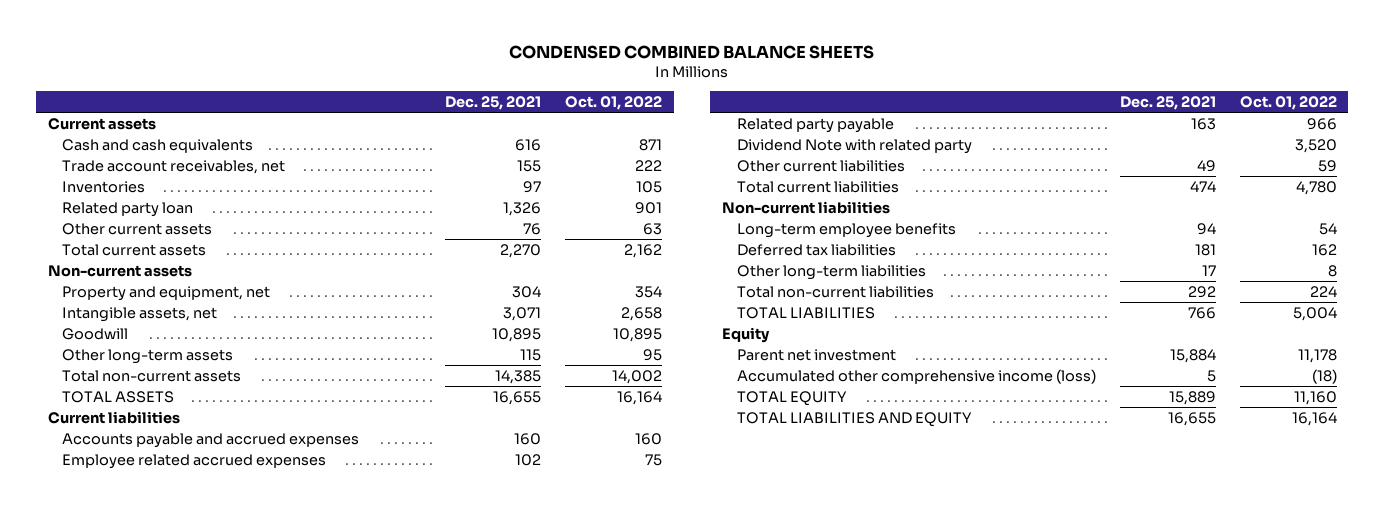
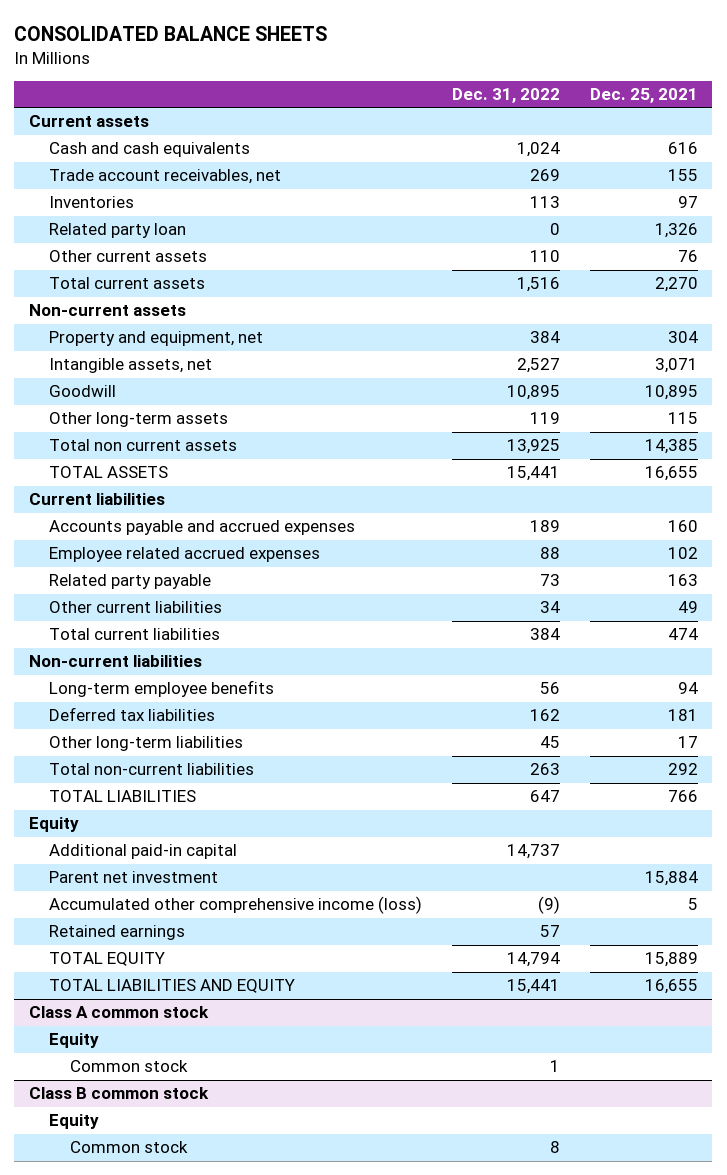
[509,44,875,59] CONDENSED COMBINED BALANCE SHEETS -> [14,25,328,41] CONSOLIDATED BALANCE SHEETS
[565,96,663,111] Oct. 01, 2022 -> none
none -> [452,88,561,104] Dec. 31, 2022
[62,369,242,382] Total non-current assets -> [49,439,238,452] Total non current assets
[736,138,972,154] Dividend Note with related party -> none
none -> [49,844,238,860] Additional paid-in capital
none -> [49,925,186,941] Retained earnings
none -> [29,1006,210,1019] Class A common stock
none -> [49,1033,100,1049] Equity
none -> [69,1060,188,1073] Common stock
none -> [29,1087,210,1100] Class B common stock
none -> [49,1114,100,1130] Equity
none -> [69,1141,188,1154] Common stock

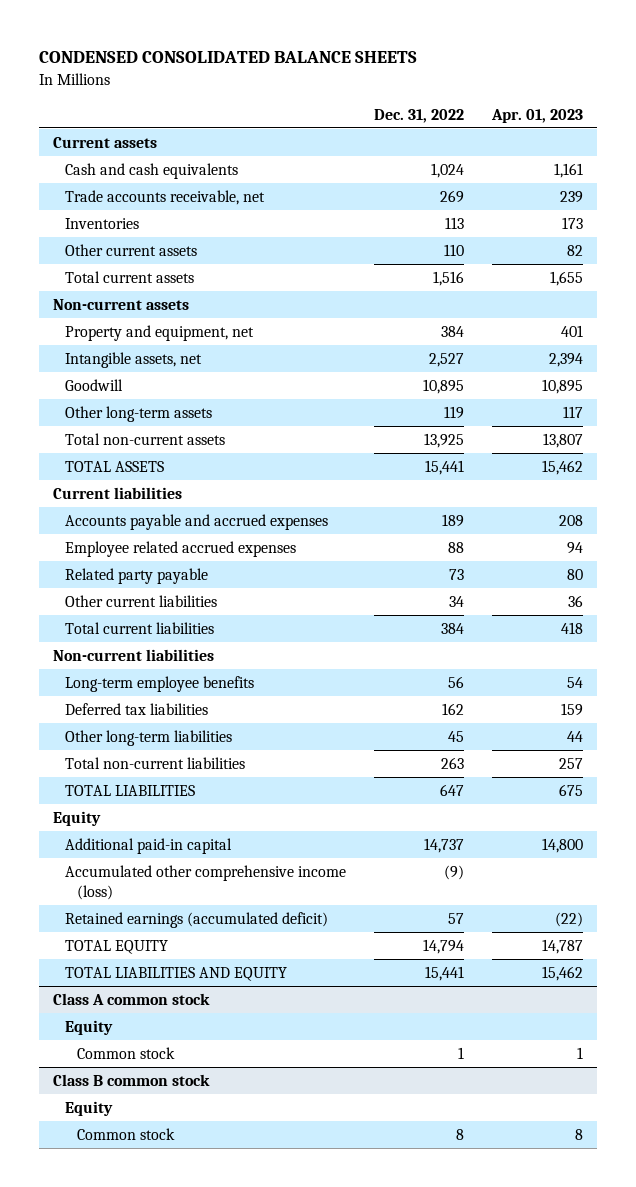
[14,25,328,41] CONSOLIDATED BALANCE SHEETS -> [38,51,417,64] CONDENSED CONSOLIDATED BALANCE SHEETS
[589,88,698,104] Dec. 25, 2021 -> none
none -> [490,108,583,123] Apr. 01, 2023
[49,169,282,185] Trade account receivables, net -> [64,189,265,205] Trade accounts receivable, net
[49,223,187,239] Related party loan -> none
[49,439,238,452] Total non current assets -> [64,432,225,445] Total non-current assets
[49,871,219,884] Parent net investment -> none
[49,925,186,941] Retained earnings -> [64,911,328,928] Retained earnings (accumulated deficit)

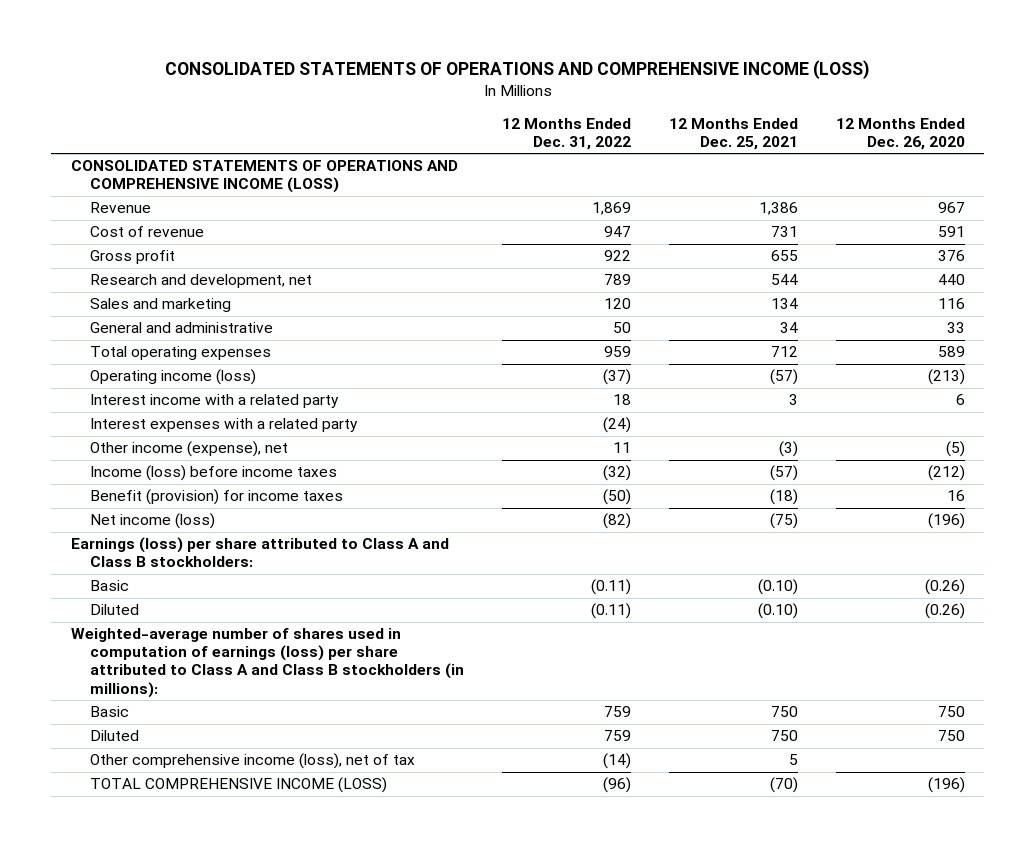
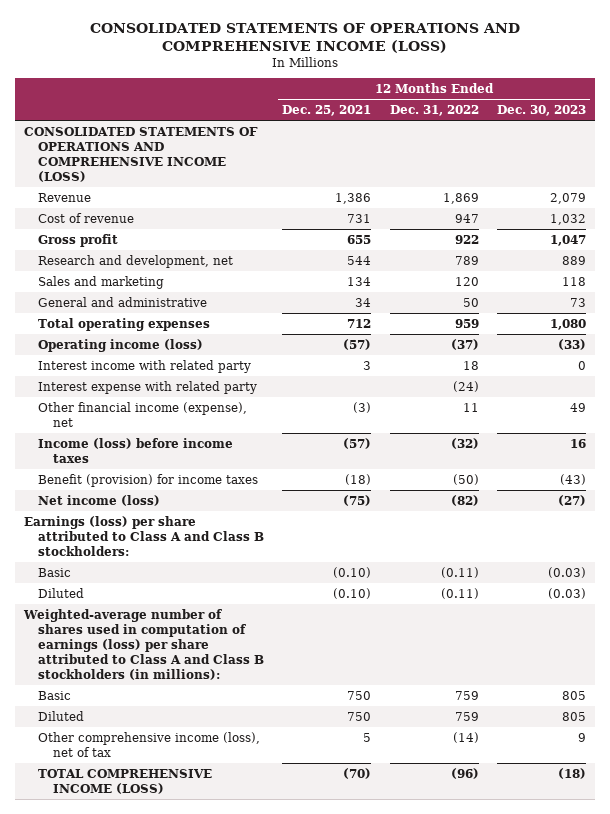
[836,117,966,150] 12 Months Ended Dec. 26, 2020 -> none
none -> [496,104,586,116] Dec. 30, 2023
[89,394,339,409] Interest income with a related party -> [38,359,252,373] Interest income with related party
[89,418,358,433] Interest expenses with a related party -> [38,380,258,394] Interest expense with related party
[89,441,288,458] Other income (expense), net -> [38,401,248,427] Other financial income (expense), net

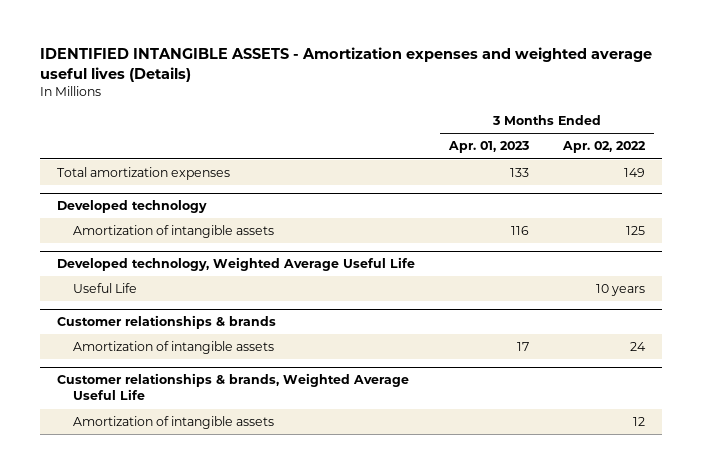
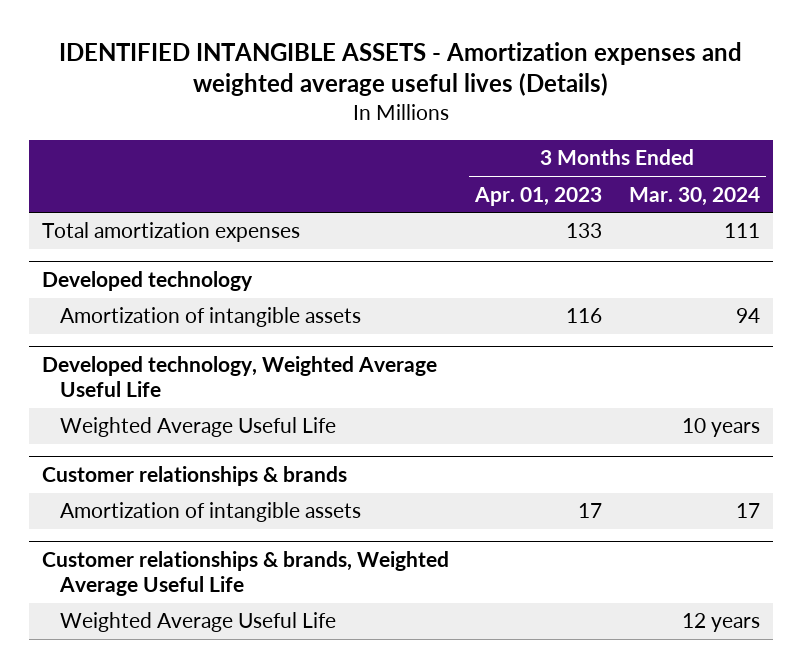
[562,141,647,154] Apr. 02, 2022 -> none
none -> [628,186,760,206] Mar. 30, 2024
[73,283,138,294] Useful Life -> [59,417,336,438] Weighted Average Useful Life
[73,416,275,430] Amortization of intangible assets -> none
none -> [59,612,336,633] Weighted Average Useful Life

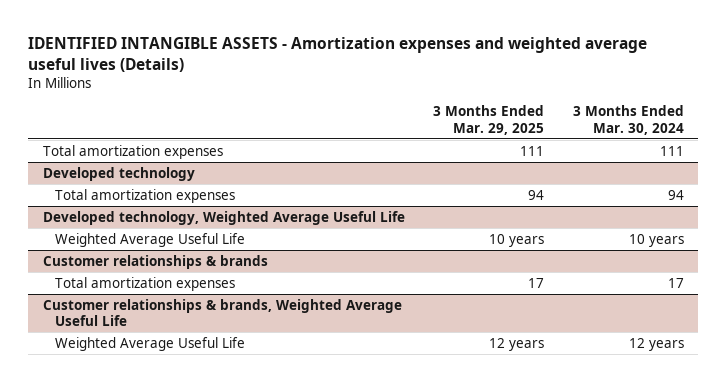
[474,186,603,206] Apr. 01, 2023 -> none
none -> [433,105,545,135] 3 Months Ended Mar. 29, 2025
[59,307,361,328] Amortization of intangible assets -> none
none -> [54,188,235,203] Total amortization expenses
[59,502,361,523] Amortization of intangible assets -> none
none -> [54,276,235,291] Total amortization expenses

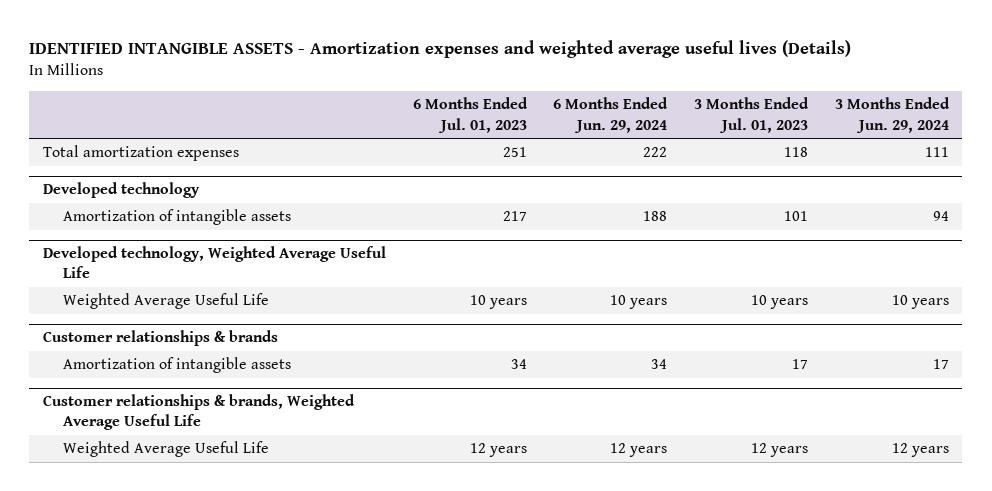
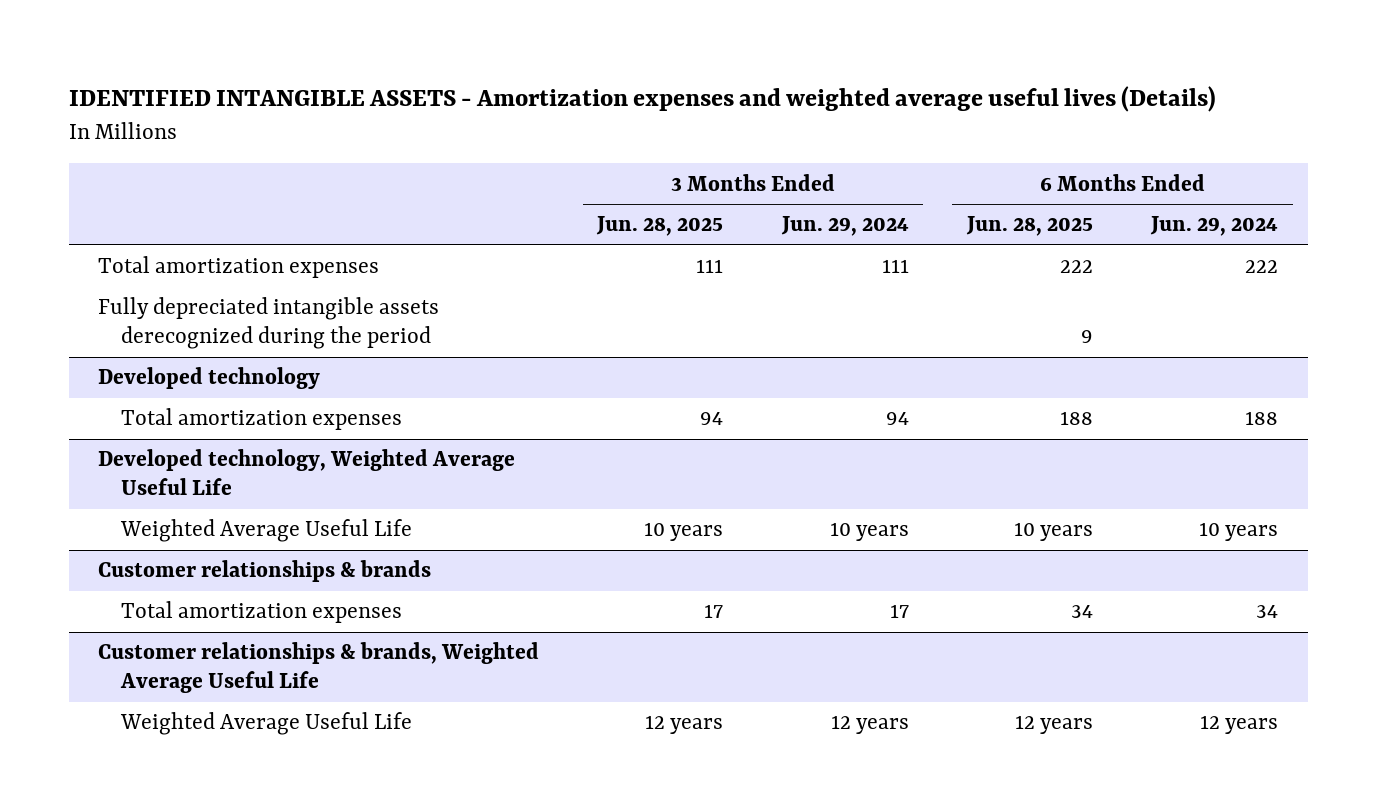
[412,97,528,133] 6 Months Ended Jul. 01, 2023 -> none
[694,97,810,133] 3 Months Ended Jul. 01, 2023 -> none
none -> [596,216,724,237] Jun. 28, 2025
none -> [966,216,1094,237] Jun. 28, 2025
none -> [97,297,439,350] Fully depreciated intangible assets derecognized during the period
[62,209,291,226] Amortization of intangible assets -> [121,408,403,431] Total amortization expenses
[62,357,291,374] Amortization of intangible assets -> [121,601,403,624] Total amortization expenses

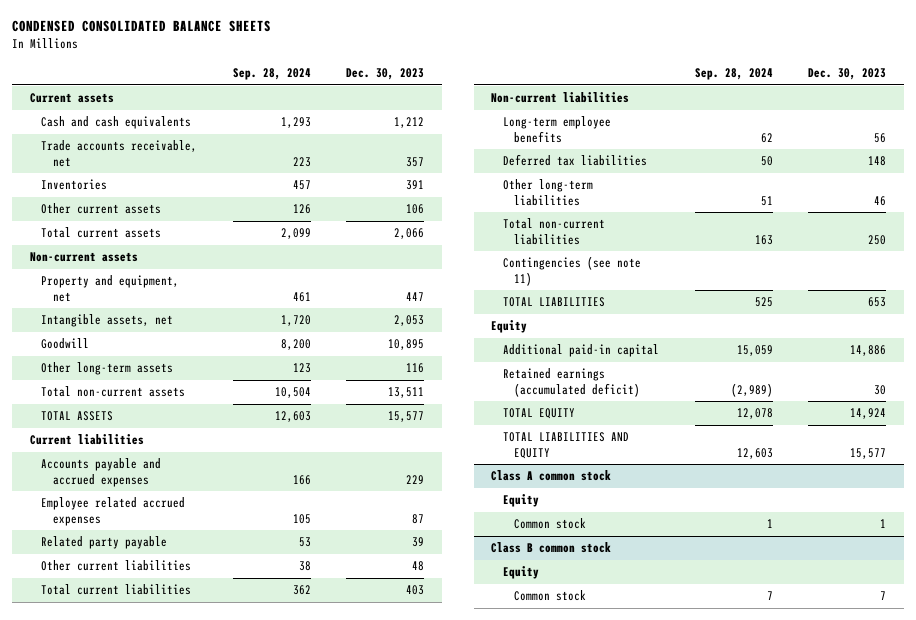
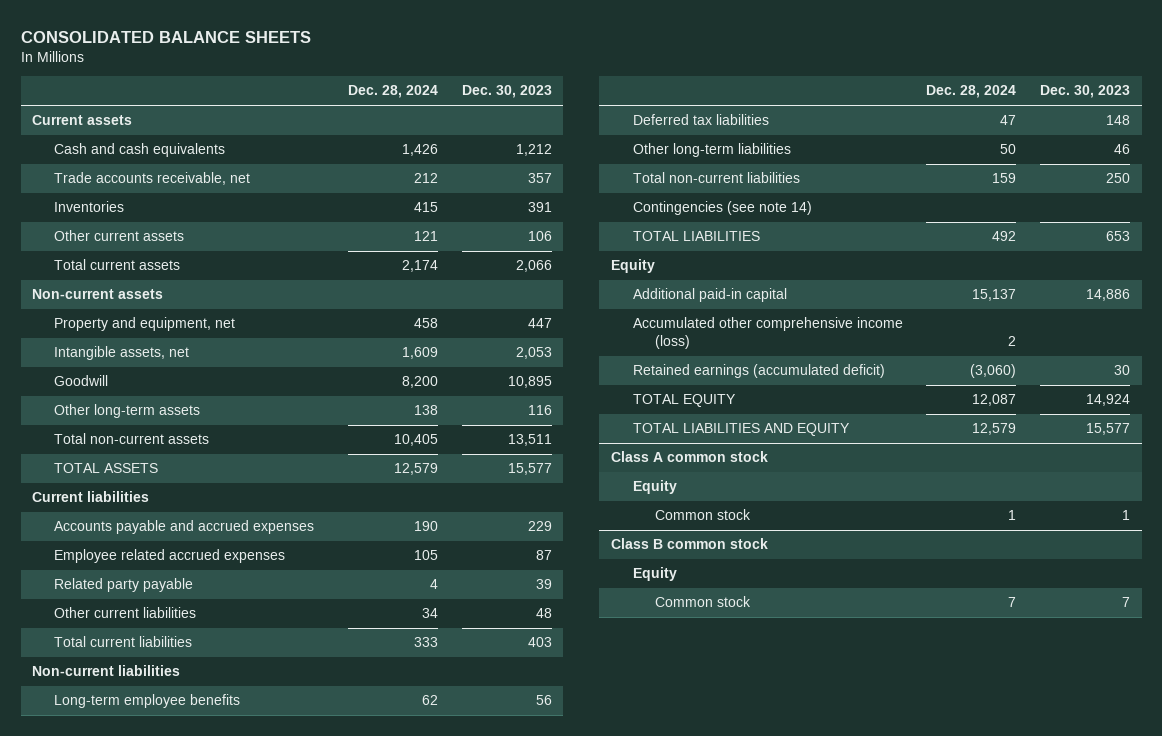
[11,20,271,33] CONDENSED CONSOLIDATED BALANCE SHEETS -> [20,30,311,43] CONSOLIDATED BALANCE SHEETS
[232,68,311,81] Sep. 28, 2024 -> none
none -> [347,85,438,99] Dec. 28, 2024
[502,256,641,286] Contingencies (see note 11) -> [632,201,812,216] Contingencies (see note 14)
none -> [632,317,903,350] Accumulated other comprehensive income (loss)

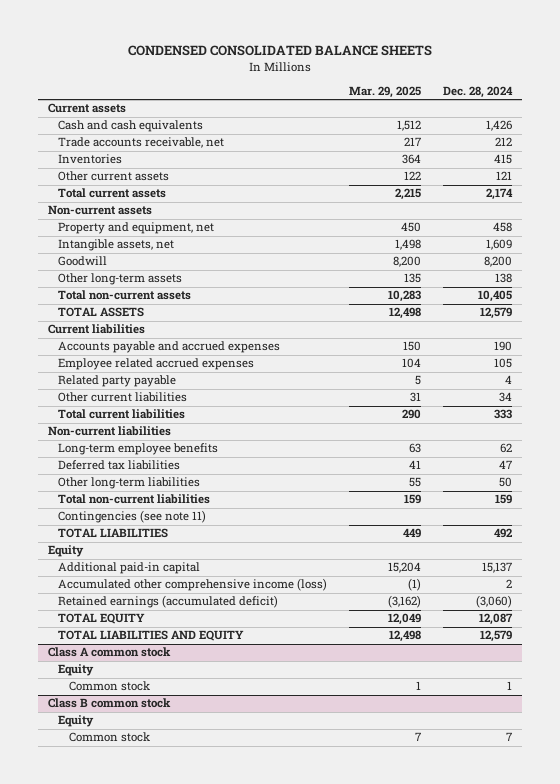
[20,30,311,43] CONSOLIDATED BALANCE SHEETS -> [127,45,432,57] CONDENSED CONSOLIDATED BALANCE SHEETS
[461,85,552,99] Dec. 30, 2023 -> none
none -> [348,85,421,98] Mar. 29, 2025
[632,201,812,216] Contingencies (see note 14) -> [58,510,207,524] Contingencies (see note 11)

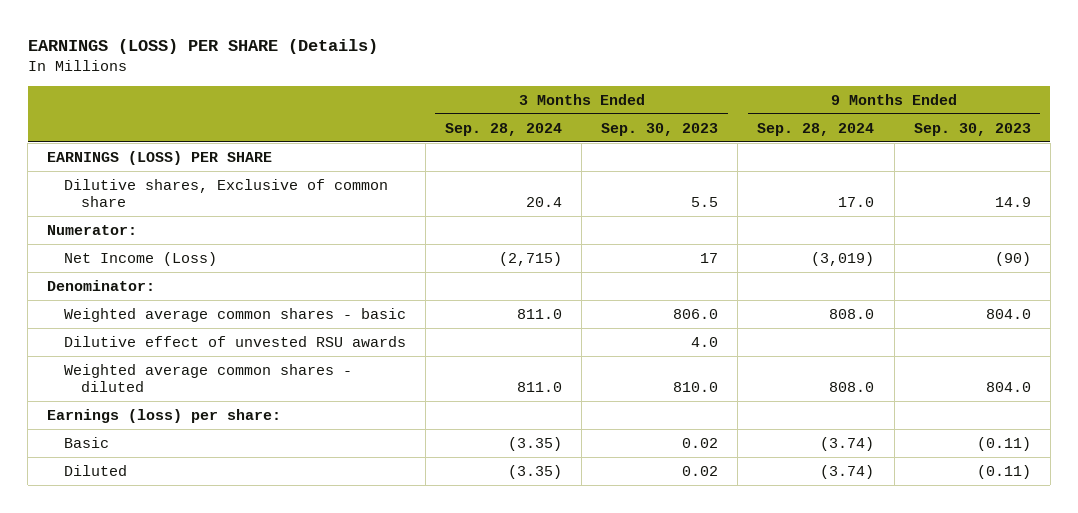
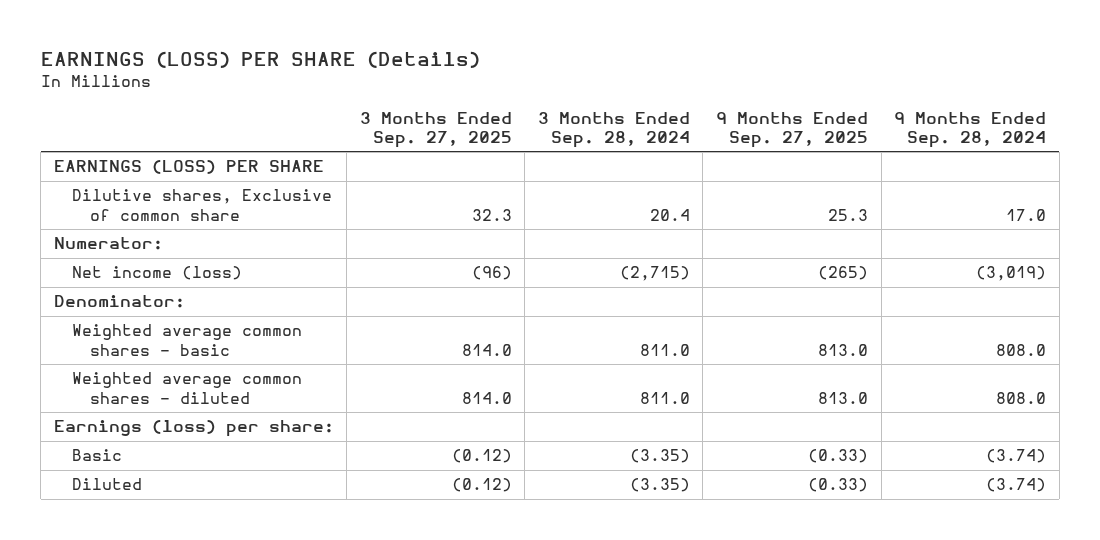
[601,122,719,136] Sep. 30, 2023 -> none
[913,122,1031,136] Sep. 30, 2023 -> none
none -> [359,111,512,149] 3 Months Ended Sep. 27, 2025
none -> [715,111,868,149] 9 Months Ended Sep. 27, 2025
[63,251,217,266] Net Income (Loss) -> [72,266,243,281] Net income (loss)
[63,335,406,347] Dilutive effect of unvested RSU awards -> none

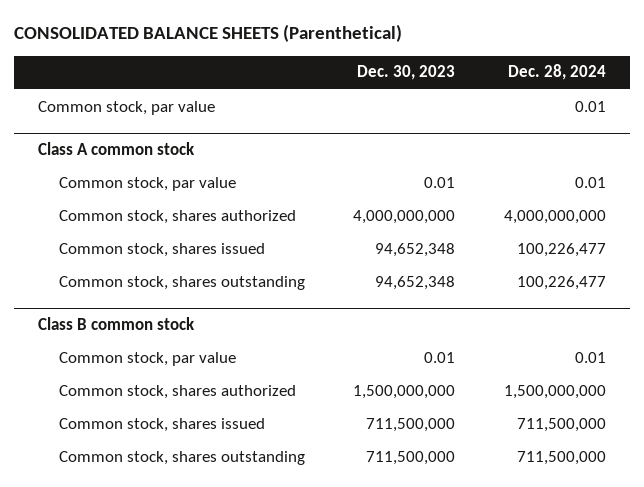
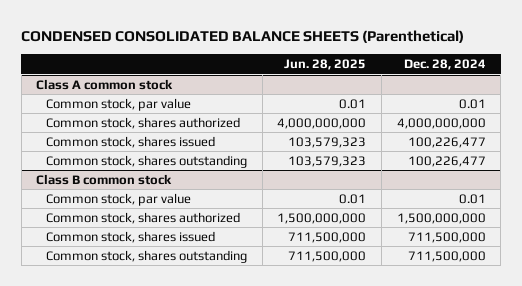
[14,24,403,43] CONSOLIDATED BALANCE SHEETS (Parenthetical) -> [21,30,465,44] CONDENSED CONSOLIDATED BALANCE SHEETS (Parenthetical)
[357,65,456,81] Dec. 30, 2023 -> none
none -> [284,59,367,71] Jun. 28, 2025
[38,100,216,115] Common stock, par value -> none

